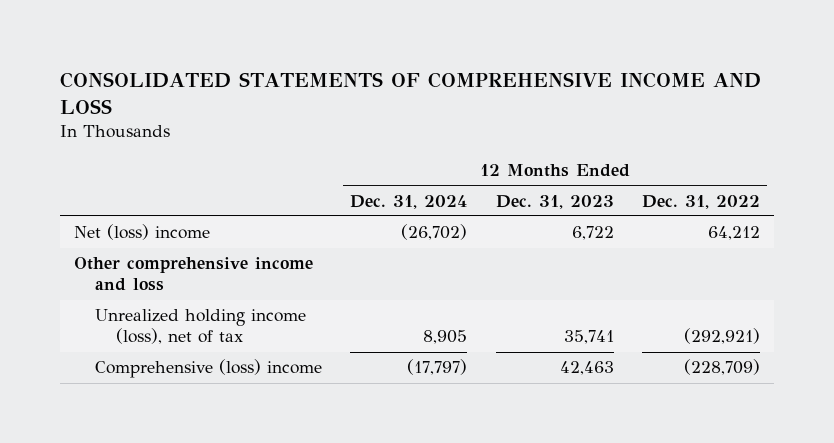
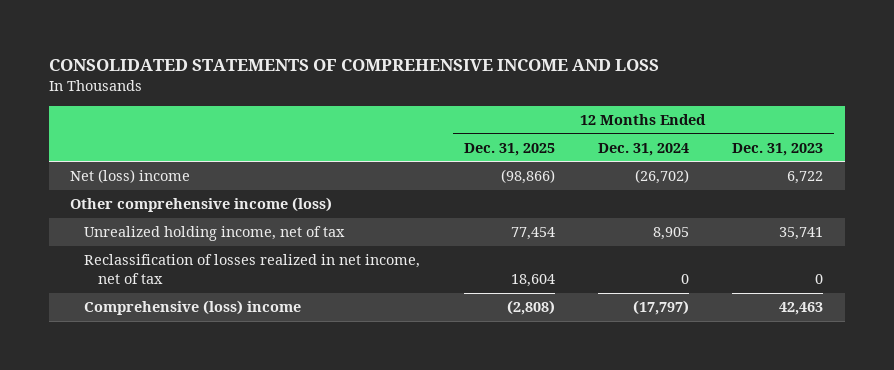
[642,194,761,209] Dec. 31, 2022 -> none
none -> [463,142,555,156] Dec. 31, 2025
[74,257,314,292] Other comprehensive income and loss -> [70,197,333,213] Other comprehensive income (loss)
[94,309,306,345] Unrealized holding income (loss), net of tax -> [84,226,346,242] Unrealized holding income, net of tax
none -> [84,254,421,285] Reclassification of losses realized in net income, net of tax

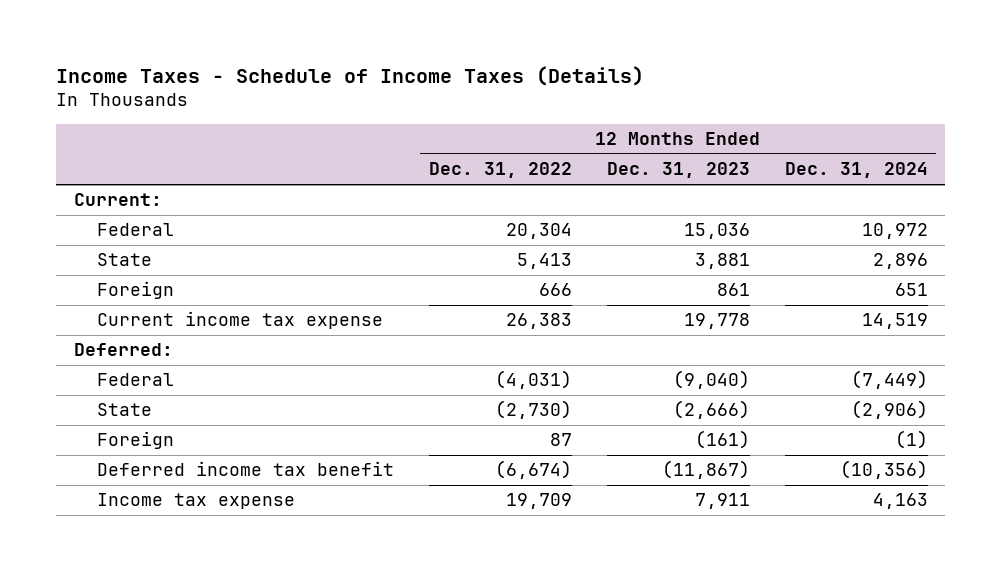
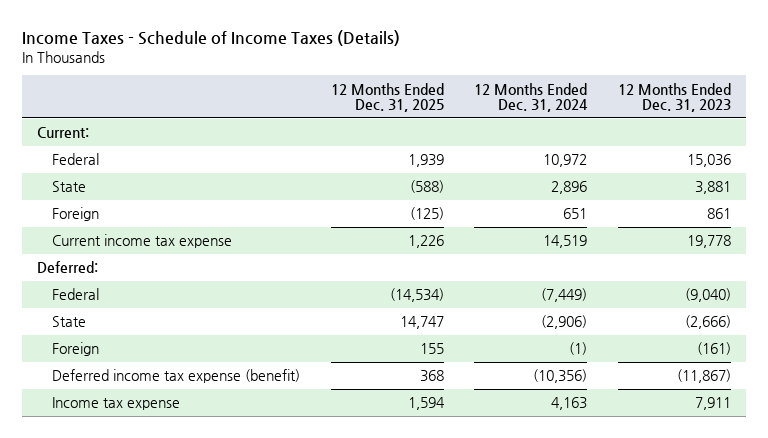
[428,162,572,179] Dec. 31, 2022 -> none
none -> [330,82,444,113] 12 Months Ended Dec. 31, 2025
[97,461,395,477] Deferred income tax benefit -> [52,369,301,384] Deferred income tax expense (benefit)

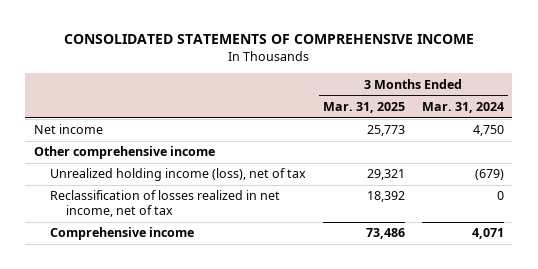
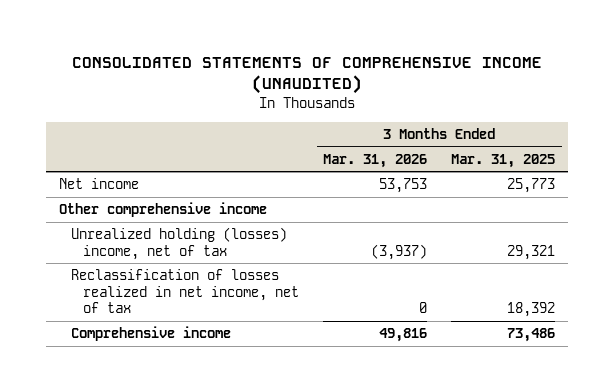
[63,34,474,45] CONSOLIDATED STATEMENTS OF COMPREHENSIVE INCOME -> [72,56,543,95] CONSOLIDATED STATEMENTS OF COMPREHENSIVE INCOME (UNAUDITED)
[421,101,504,113] Mar. 31, 2024 -> none
none -> [323,153,428,168] Mar. 31, 2026
[49,168,306,182] Unrealized holding income (loss), net of tax -> [70,227,287,260] Unrealized holding (losses) income, net of tax

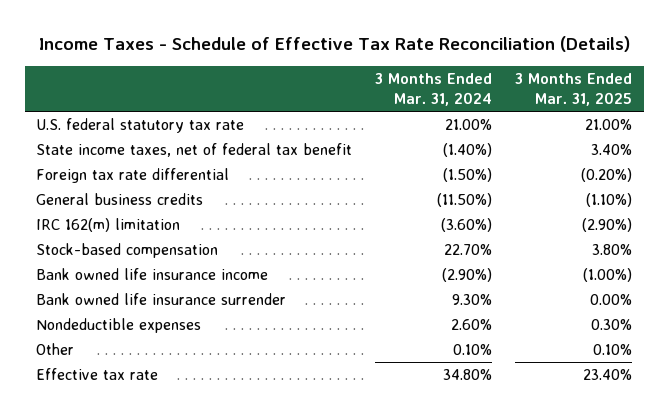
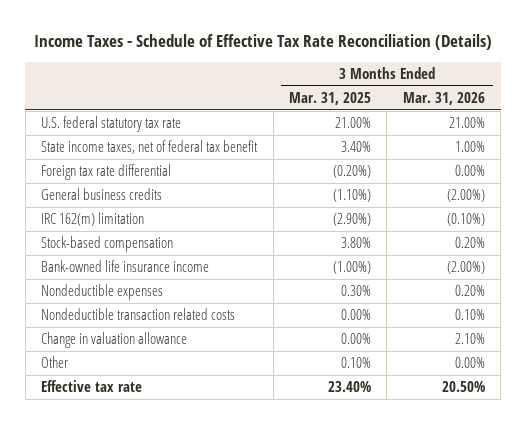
[375,72,493,106] 3 Months Ended Mar. 31, 2024 -> none
none -> [402,91,485,105] Mar. 31, 2026
[36,293,287,306] Bank owned life insurance surrender -> none
[36,268,269,281] Bank owned life insurance income -> [41,260,210,273] Bank-owned life insurance income
none -> [41,308,236,321] Nondeductible transaction related costs
none -> [41,332,188,349] Change in valuation allowance

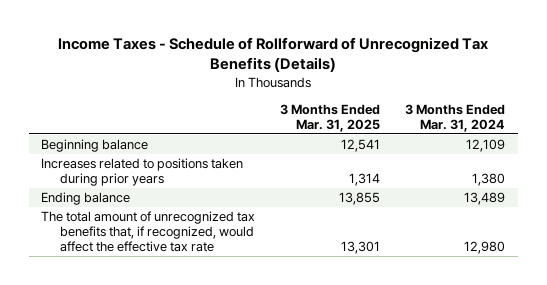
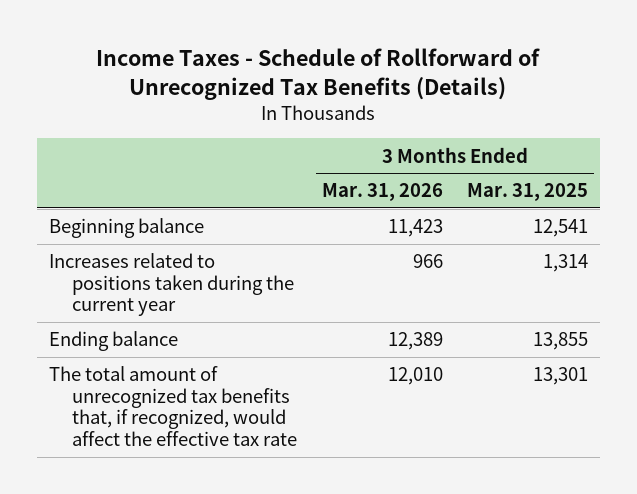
[405,103,506,132] 3 Months Ended Mar. 31, 2024 -> none
none -> [321,183,443,202] Mar. 31, 2026
[41,157,244,187] Increases related to positions taken during prior years -> [48,253,295,317] Increases related to positions taken during the current year

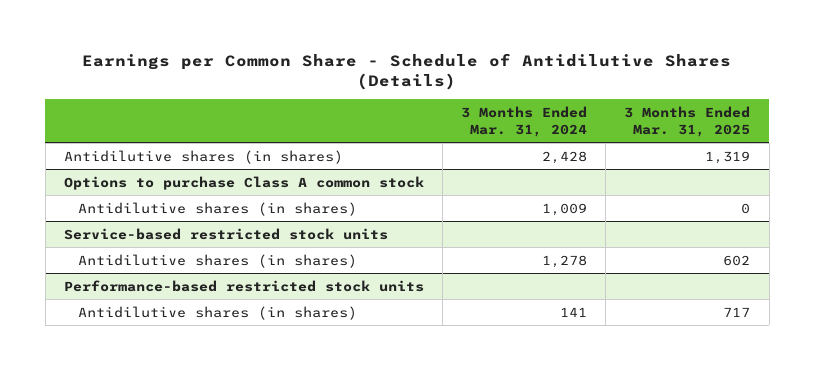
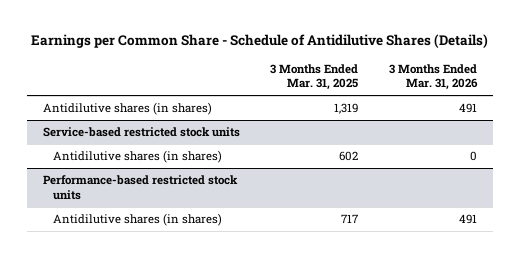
[461,105,588,137] 3 Months Ended Mar. 31, 2024 -> none
none -> [389,63,479,91] 3 Months Ended Mar. 31, 2026
[64,175,425,190] Options to purchase Class A common stock -> none
[77,201,357,216] Antidilutive shares (in shares) -> none

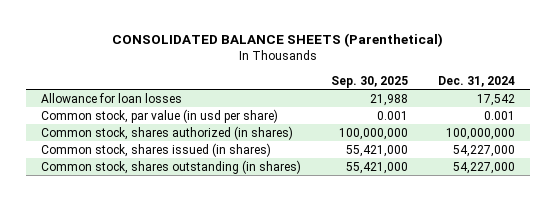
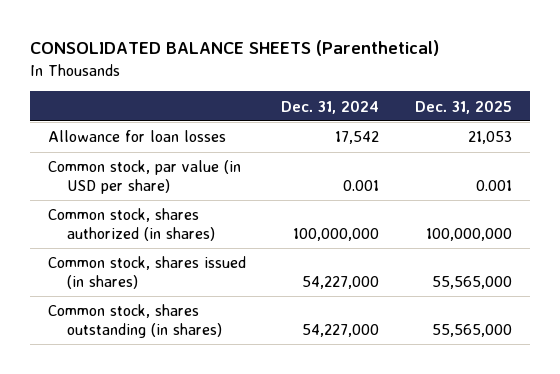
[330,75,408,88] Sep. 30, 2025 -> none
none -> [415,99,513,114] Dec. 31, 2025
[40,108,278,123] Common stock, par value (in usd per share) -> [47,160,241,195] Common stock, par value (in USD per share)

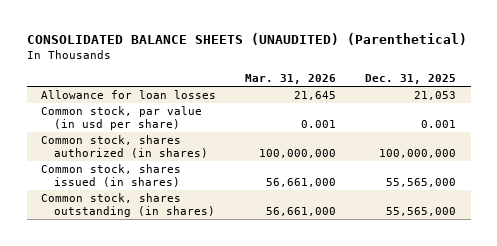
[29,40,439,57] CONSOLIDATED BALANCE SHEETS (Parenthetical) -> [26,32,467,45] CONSOLIDATED BALANCE SHEETS (UNAUDITED) (Parenthetical)
[281,99,380,114] Dec. 31, 2024 -> none
none -> [245,73,337,84] Mar. 31, 2026
[47,160,241,195] Common stock, par value (in USD per share) -> [41,106,203,130] Common stock, par value (in usd per share)

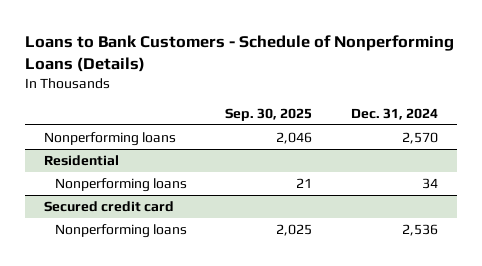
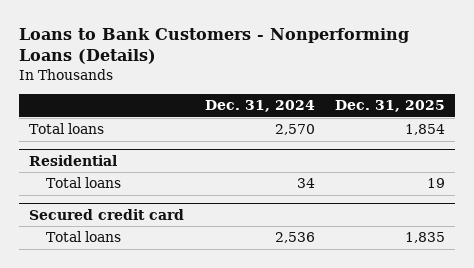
[25,35,455,73] Loans to Bank Customers - Schedule of Nonperforming Loans (Details) -> [18,28,409,65] Loans to Bank Customers - Nonperforming Loans (Details)
[225,108,313,122] Sep. 30, 2025 -> none
none -> [335,100,446,113] Dec. 31, 2025
[44,131,177,146] Nonperforming loans -> [28,123,104,135] Total loans
[55,177,188,192] Nonperforming loans -> [46,177,122,189] Total loans
[55,223,188,238] Nonperforming loans -> [46,231,122,243] Total loans

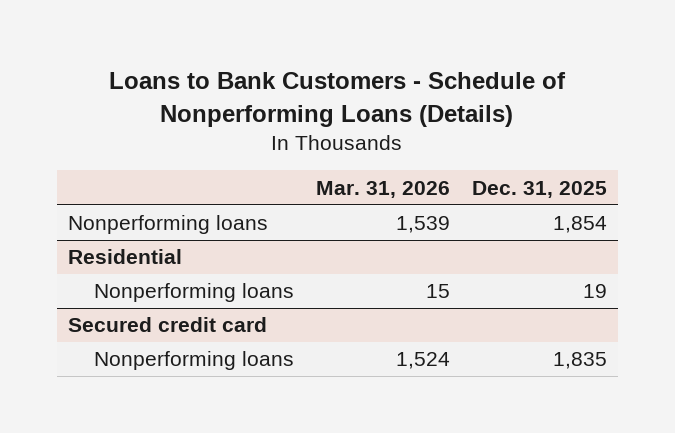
[18,28,409,65] Loans to Bank Customers - Nonperforming Loans (Details) -> [109,72,567,127] Loans to Bank Customers - Schedule of Nonperforming Loans (Details)
[204,100,315,113] Dec. 31, 2024 -> none
none -> [315,180,450,198] Mar. 31, 2026
[28,123,104,135] Total loans -> [68,215,269,235] Nonperforming loans
[46,177,122,189] Total loans -> [93,283,294,303] Nonperforming loans
[46,231,122,243] Total loans -> [93,351,294,371] Nonperforming loans

